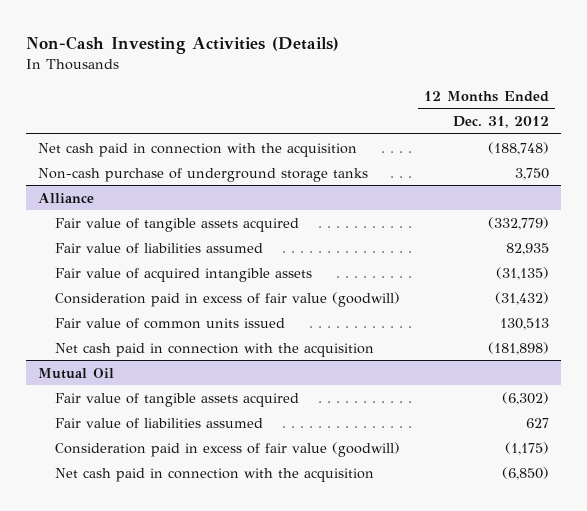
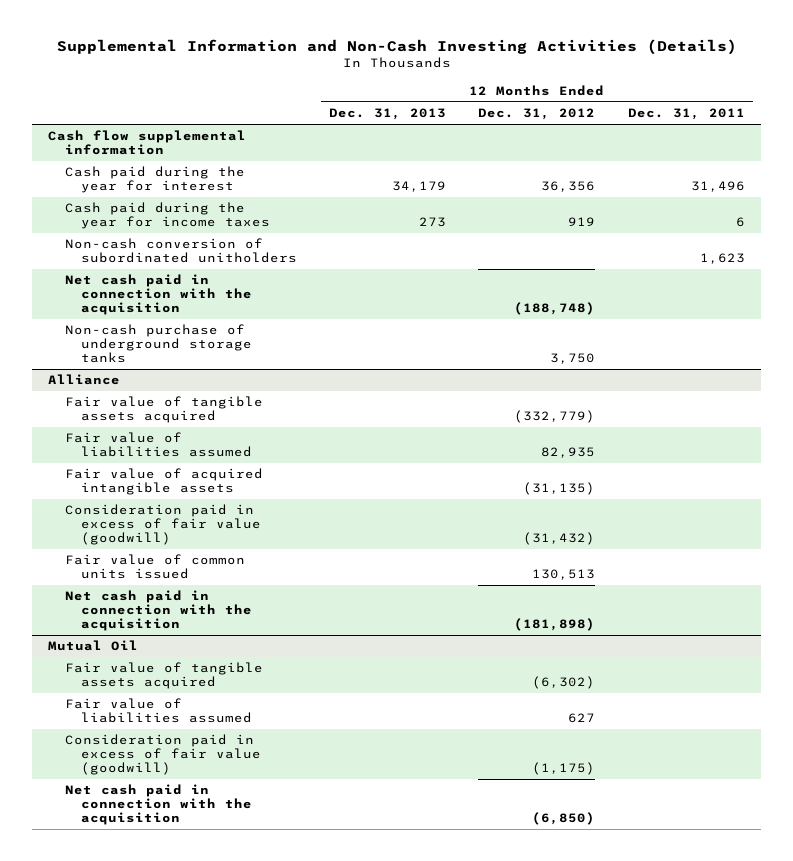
[26,36,340,55] Non-Cash Investing Activities (Details) -> [56,39,737,56] Supplemental Information and Non-Cash Investing Activities (Details)
none -> [329,107,447,120] Dec. 31, 2013
none -> [627,107,745,120] Dec. 31, 2011
none -> [48,130,247,156] Cash flow supplemental information
none -> [64,166,245,194] Cash paid during the year for interest
none -> [64,202,271,230] Cash paid during the year for income taxes
none -> [64,238,298,264] Non-cash conversion of subordinated unitholders

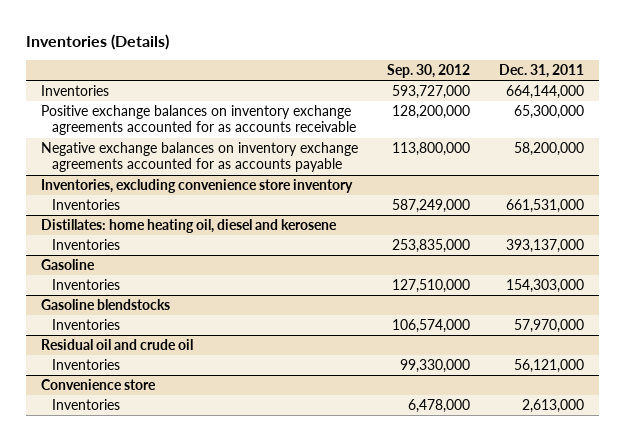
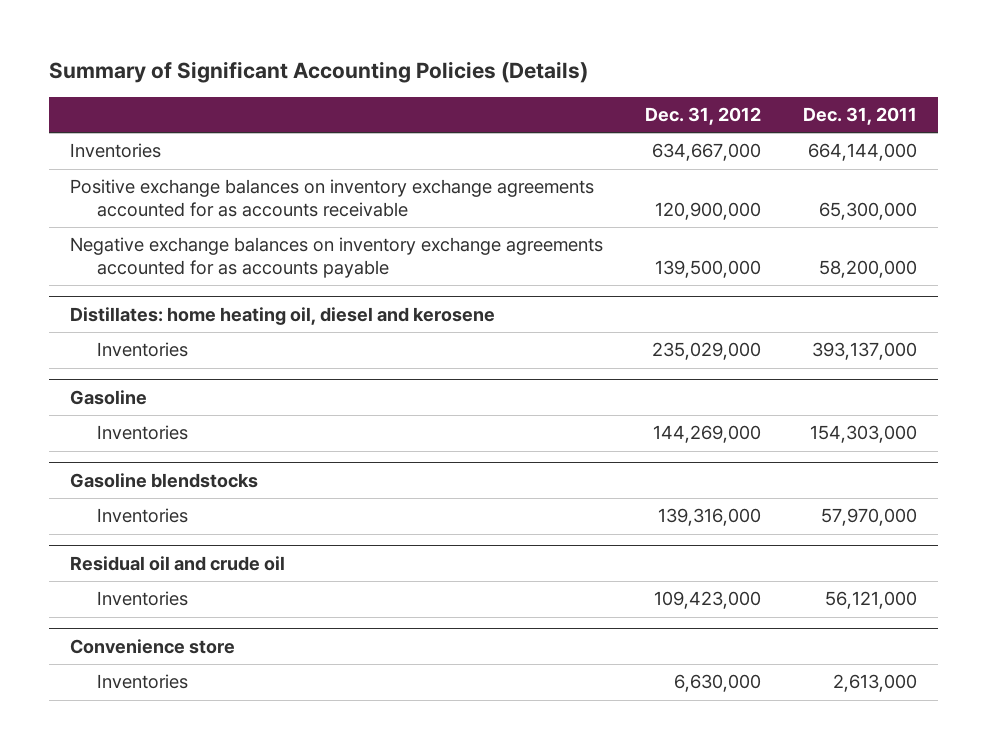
[25,33,169,50] Inventories (Details) -> [49,61,589,84] Summary of Significant Accounting Policies (Details)
[386,64,470,79] Sep. 30, 2012 -> none
none -> [644,107,761,126] Dec. 31, 2012
[40,178,353,193] Inventories, excluding convenience store inventory -> none
[51,198,120,210] Inventories -> none

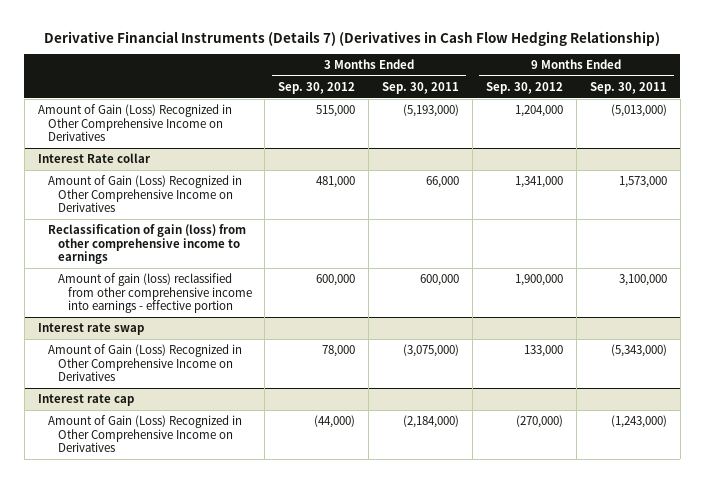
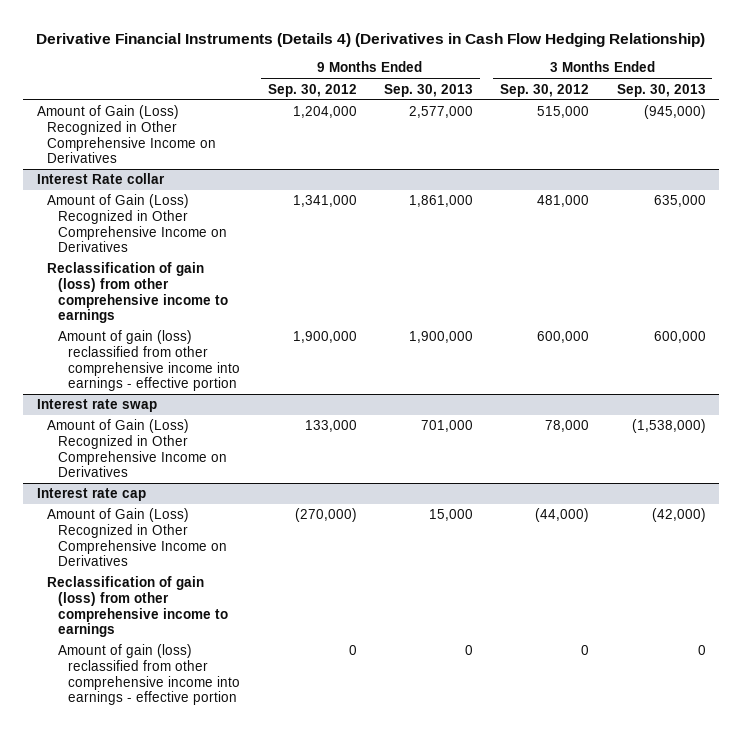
[44,30,661,46] Derivative Financial Instruments (Details 7) (Derivatives in Cash Flow Hedging Relationship) -> [36,32,706,47] Derivative Financial Instruments (Details 4) (Derivatives in Cash Flow Hedging Relationship)
[382,82,460,95] Sep. 30, 2011 -> none
[589,82,667,95] Sep. 30, 2011 -> none
none -> [383,83,473,97] Sep. 30, 2013
none -> [616,83,706,97] Sep. 30, 2013
none -> [47,576,228,638] Reclassification of gain (loss) from other comprehensive income to earnings
none -> [57,644,241,706] Amount of gain (loss) reclassified from other comprehensive income into earnings - effective portion

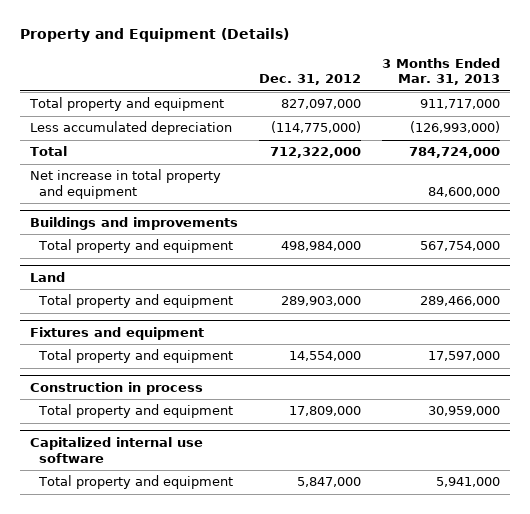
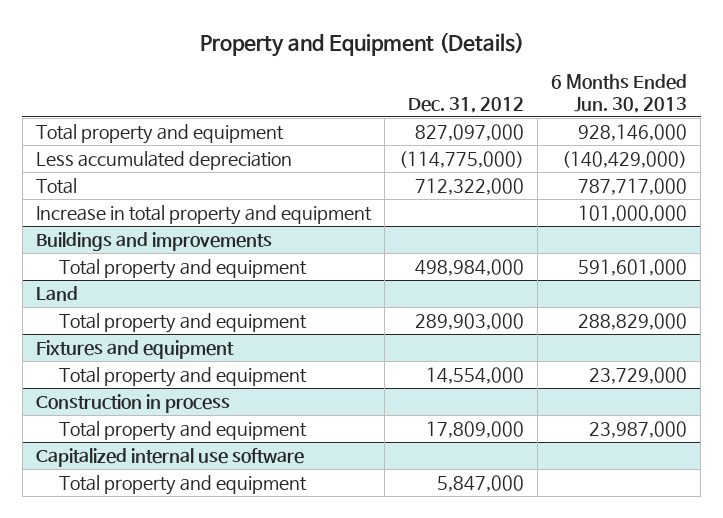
[381,57,500,86] 3 Months Ended Mar. 31, 2013 -> none
none -> [551,74,688,113] 6 Months Ended Jun. 30, 2013
[30,169,222,199] Net increase in total property and equipment -> [36,205,373,226] Increase in total property and equipment

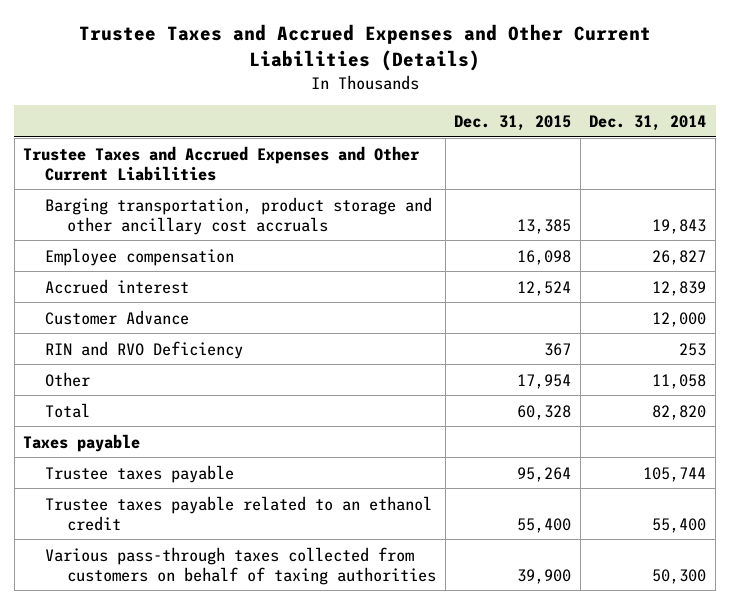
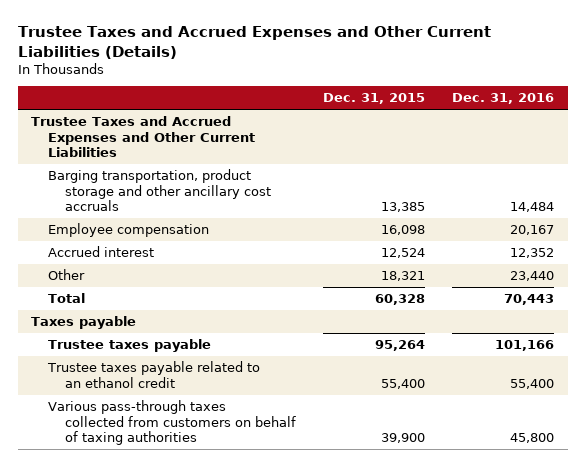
[589,114,707,131] Dec. 31, 2014 -> none
none -> [452,93,555,105] Dec. 31, 2016
[45,309,190,325] Customer Advance -> none
[45,340,244,359] RIN and RVO Deficiency -> none
[517,373,572,389] 17,954 -> [381,271,426,282] 18,321

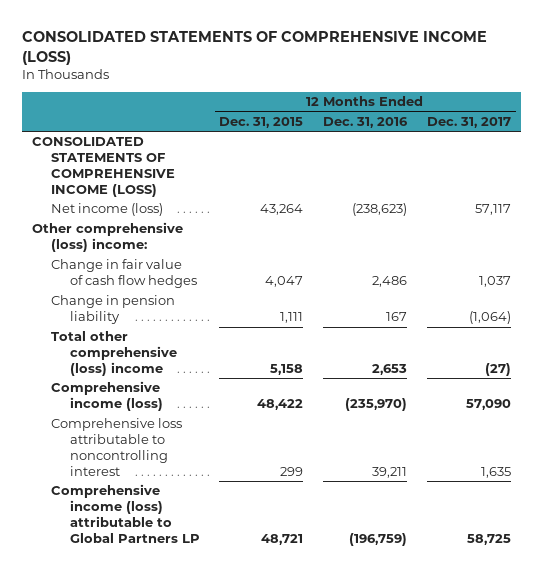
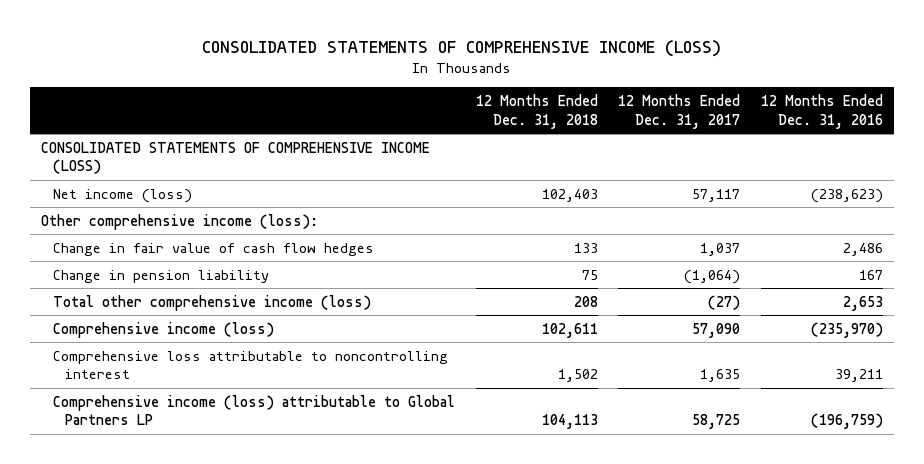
[219,116,304,128] Dec. 31, 2015 -> none
none -> [475,94,598,129] 12 Months Ended Dec. 31, 2018
[31,222,183,253] Other comprehensive (loss) income: -> [40,213,318,230] Other comprehensive income (loss):
[50,331,177,376] Total other comprehensive (loss) income -> [52,294,371,311] Total other comprehensive income (loss)

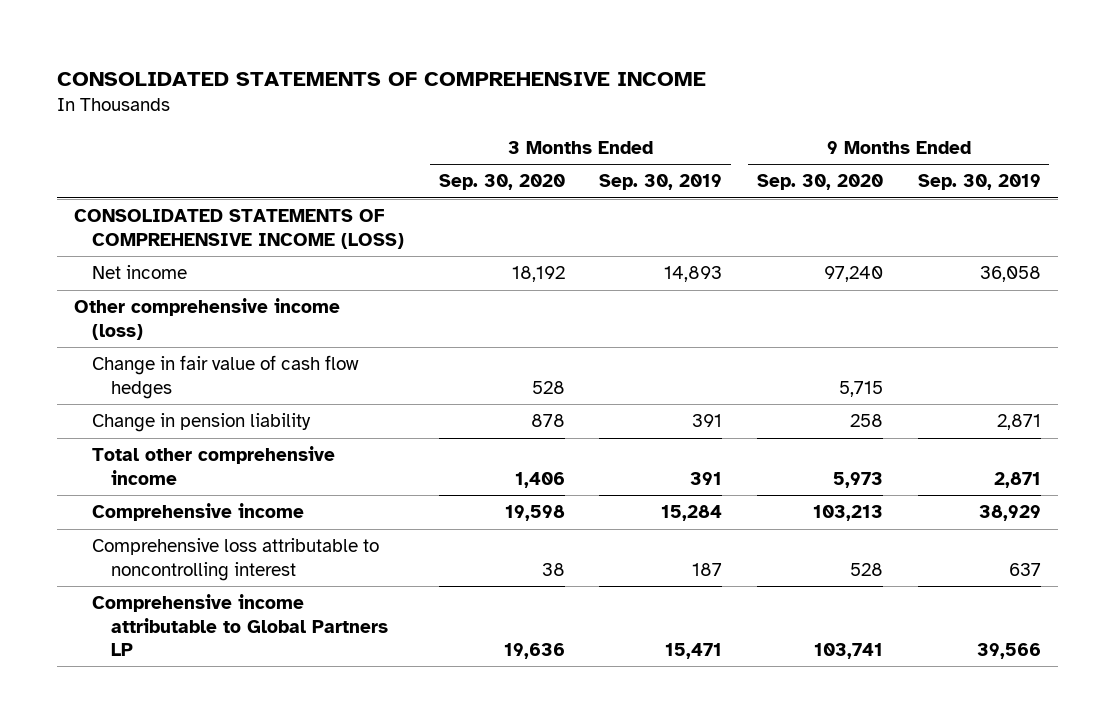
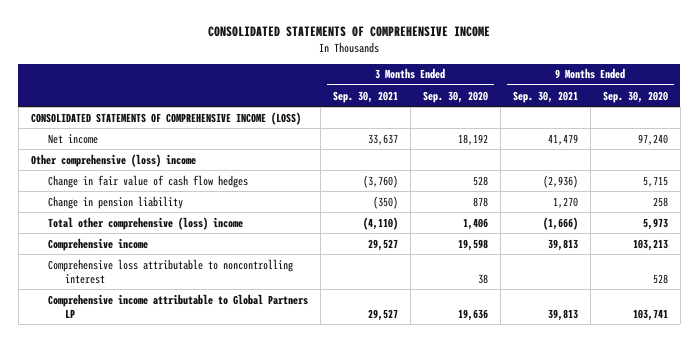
[599,174,723,191] Sep. 30, 2019 -> none
[917,174,1041,191] Sep. 30, 2019 -> none
none -> [333,90,399,103] Sep. 30, 2021
none -> [512,90,578,103] Sep. 30, 2021
[74,298,341,340] Other comprehensive income (loss) -> [30,153,196,167] Other comprehensive (loss) income
[92,446,336,485] Total other comprehensive income -> [48,216,244,230] Total other comprehensive (loss) income

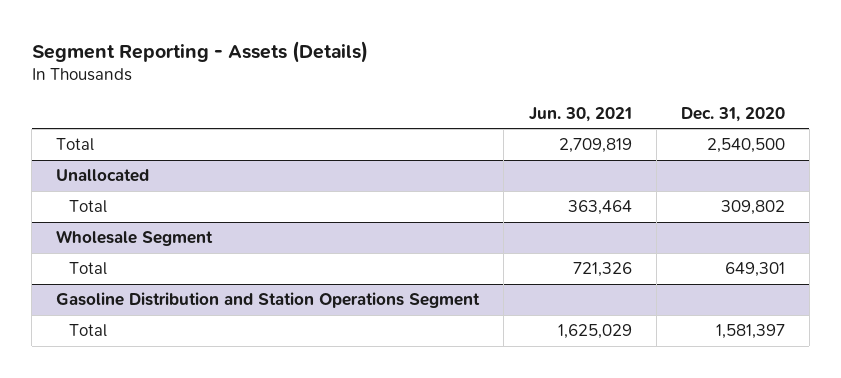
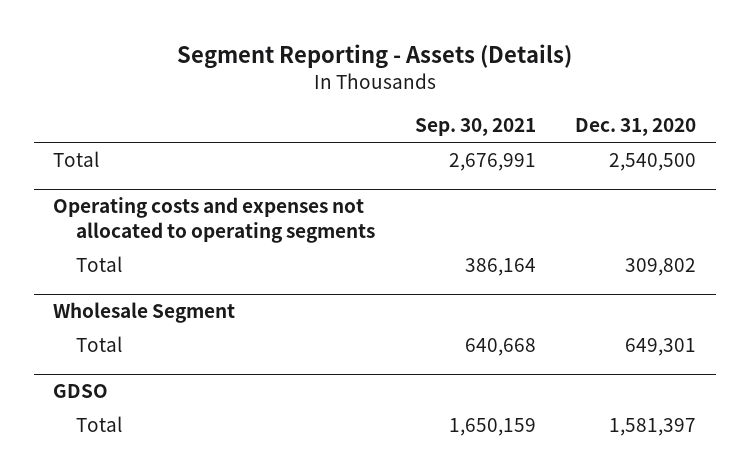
[528,106,632,122] Jun. 30, 2021 -> none
none -> [414,118,536,137] Sep. 30, 2021
[56,169,150,183] Unallocated -> [53,197,375,244] Operating costs and expenses not allocated to operating segments
[56,292,481,309] Gasoline Distribution and Station Operations Segment -> [53,384,109,399] GDSO

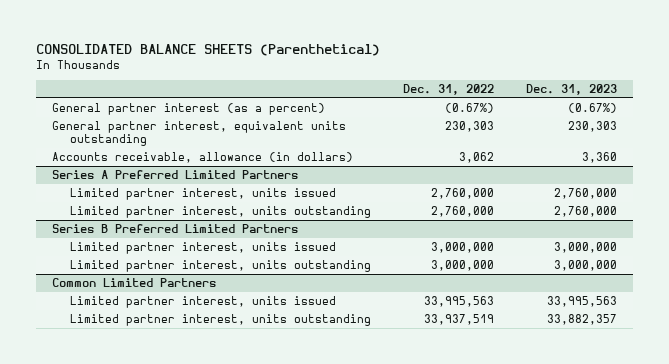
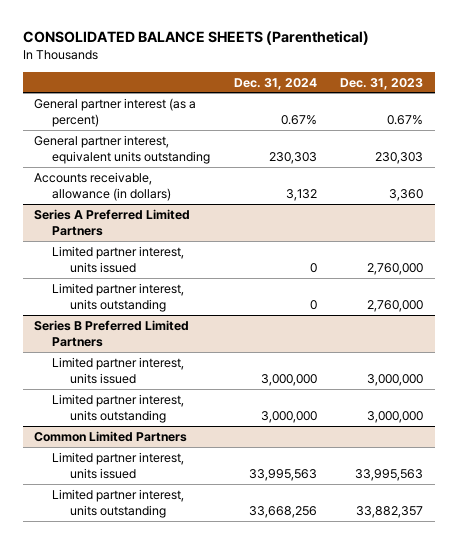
[402,83,494,95] Dec. 31, 2022 -> none
none -> [233,77,317,90] Dec. 31, 2024
[567,103,617,114] (0.67%) -> [387,114,424,125] 0.67%

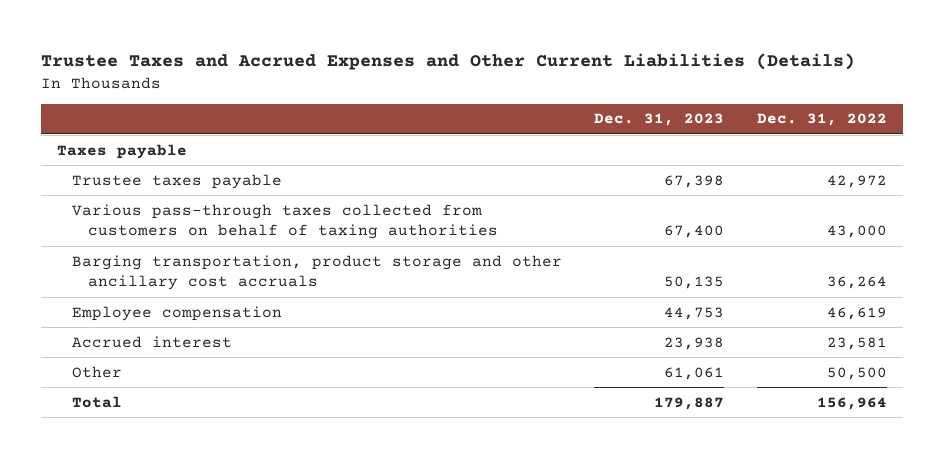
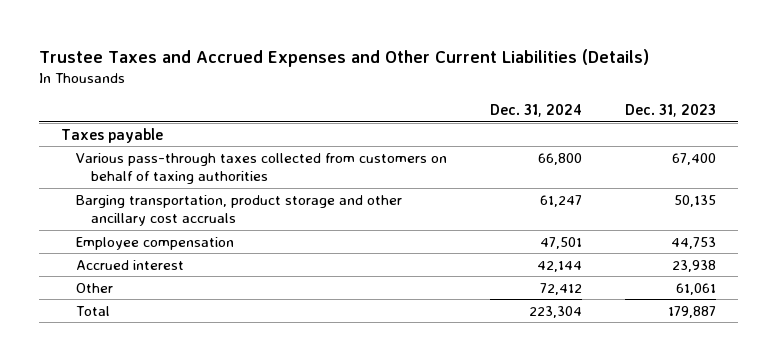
[756,113,887,127] Dec. 31, 2022 -> none
none -> [490,104,583,118] Dec. 31, 2024
[72,173,283,189] Trustee taxes payable -> none

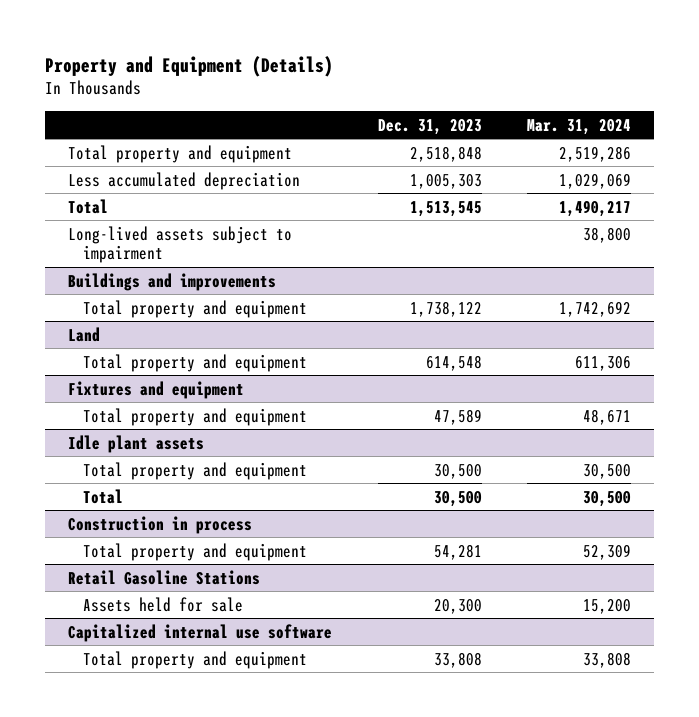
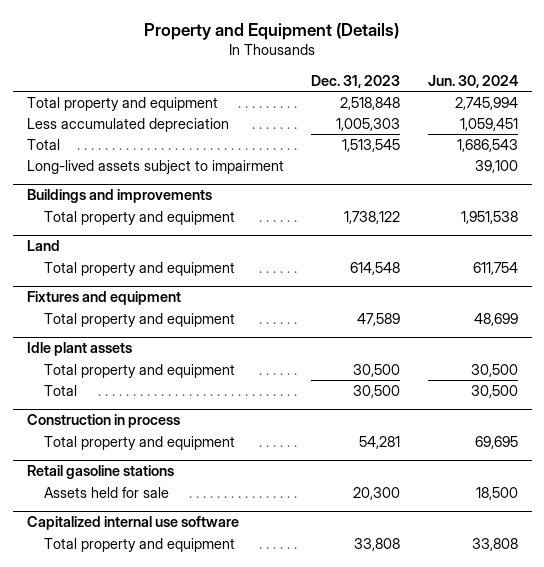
[526,118,631,135] Mar. 31, 2024 -> none
none -> [427,74,518,88] Jun. 30, 2024
[68,569,261,585] Retail Gasoline Stations -> [26,465,174,480] Retail gasoline stations

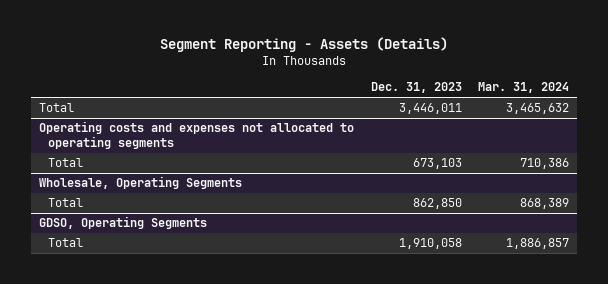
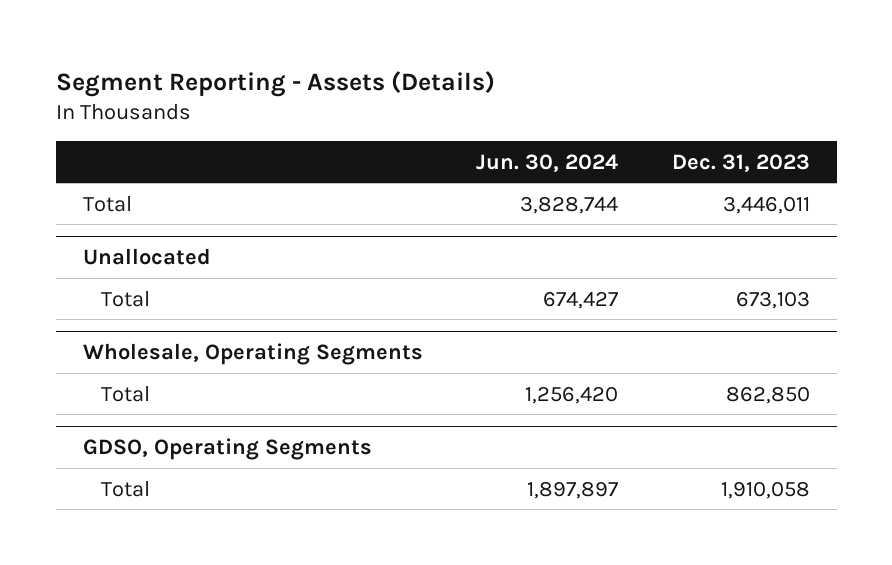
[477,82,569,94] Mar. 31, 2024 -> none
none -> [476,153,619,172] Jun. 30, 2024
[39,121,355,149] Operating costs and expenses not allocated to operating segments -> [82,248,211,266] Unallocated

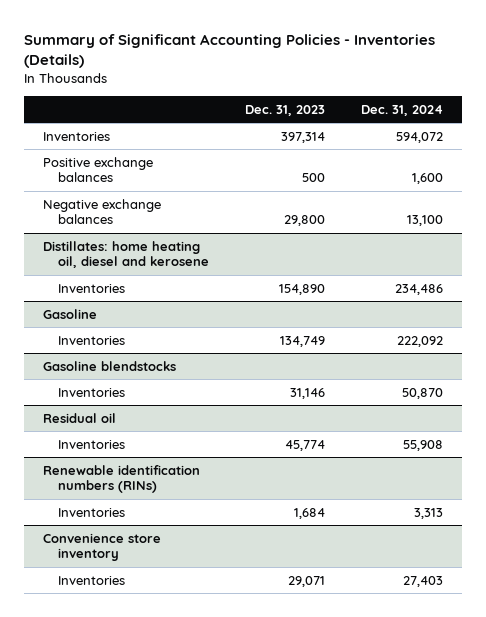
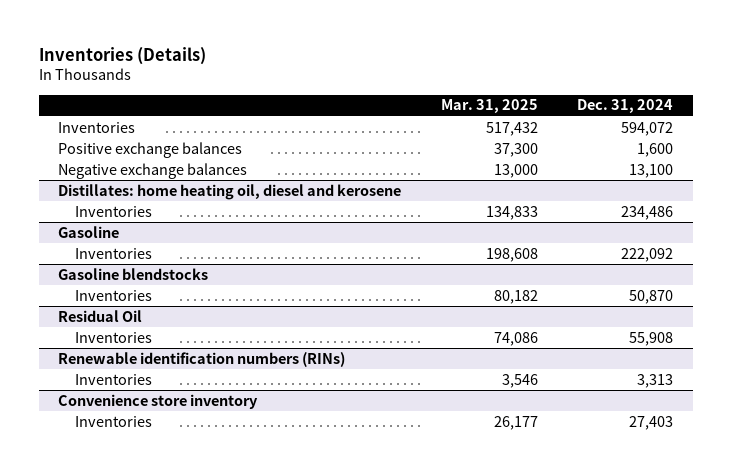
[24,33,436,69] Summary of Significant Accounting Policies - Inventories (Details) -> [38,46,206,65] Inventories (Details)
[245,104,326,116] Dec. 31, 2023 -> none
none -> [440,99,538,114] Mar. 31, 2025
[42,412,116,423] Residual oil -> [58,309,143,322] Residual Oil

